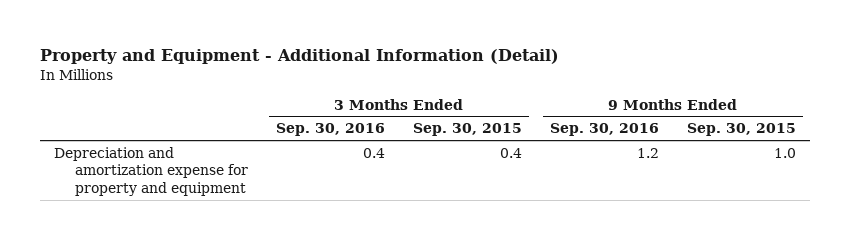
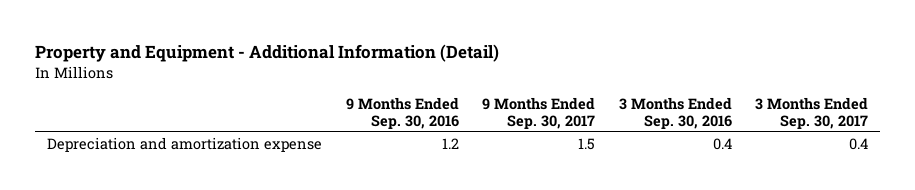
[412,123,522,137] Sep. 30, 2015 -> none
[686,123,796,137] Sep. 30, 2015 -> none
none -> [482,96,596,129] 9 Months Ended Sep. 30, 2017
none -> [755,96,869,129] 3 Months Ended Sep. 30, 2017
[54,146,249,196] Depreciation and amortization expense for property and equipment -> [47,137,323,153] Depreciation and amortization expense

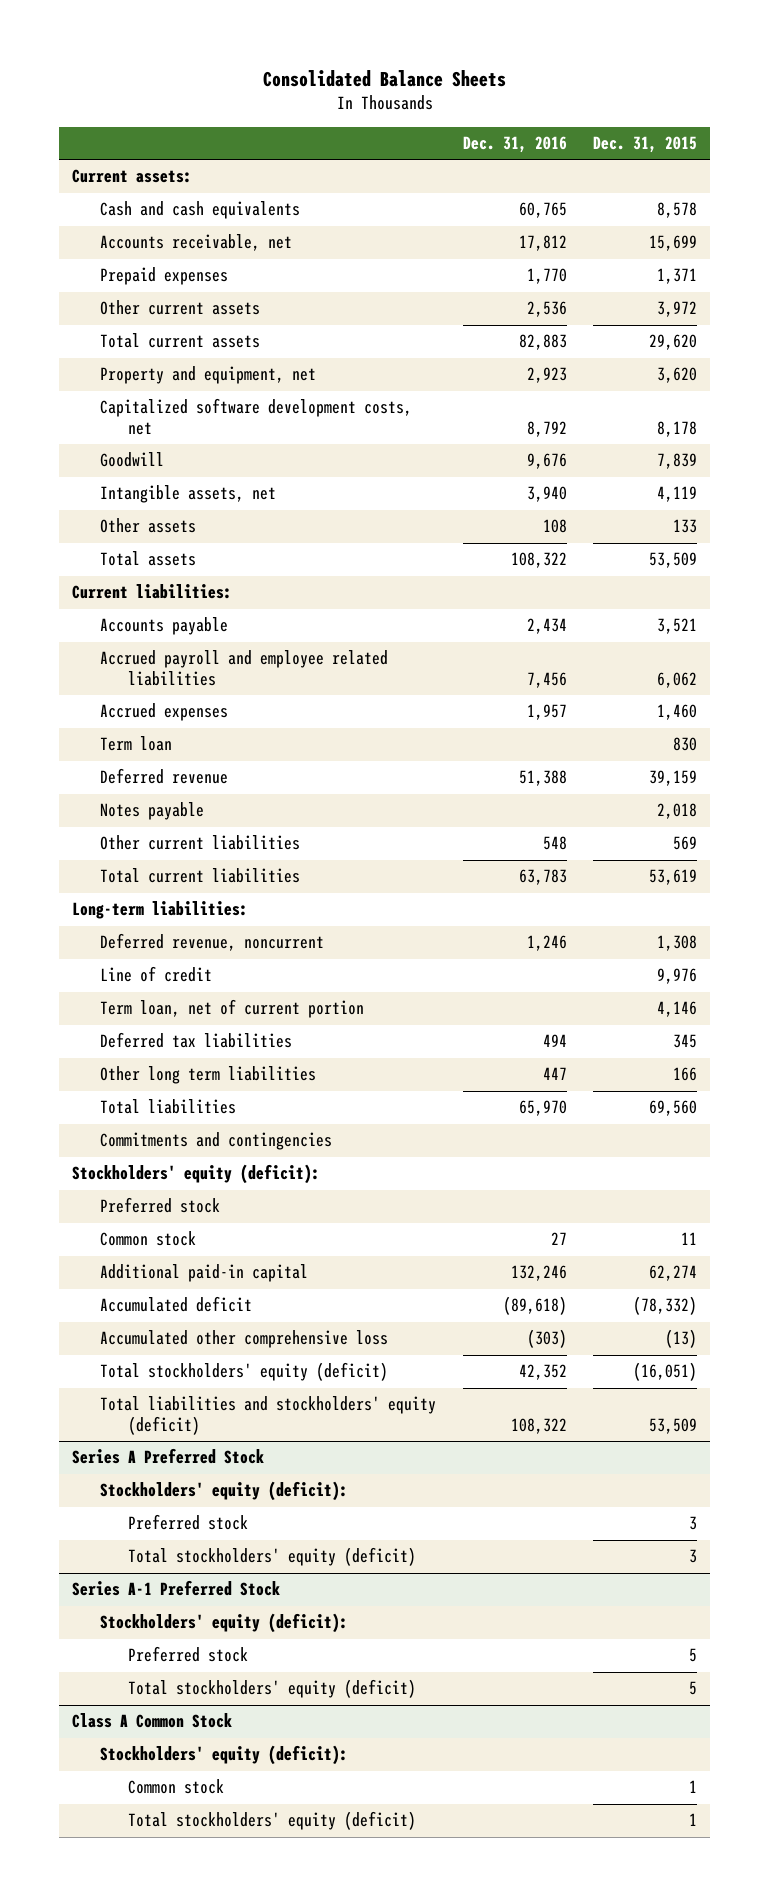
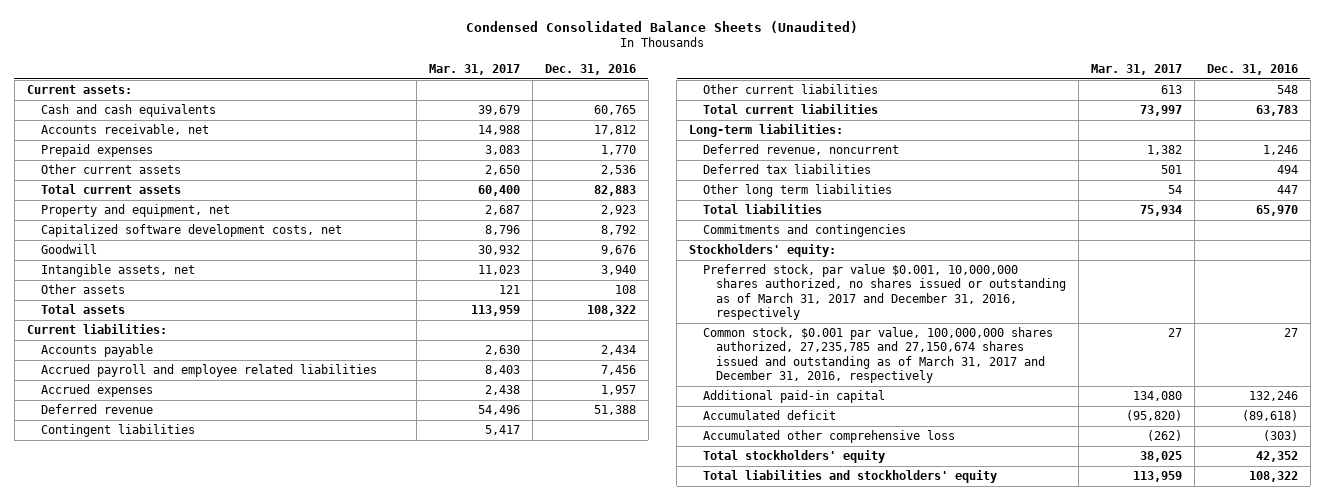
[262,70,506,88] Consolidated Balance Sheets -> [466,21,859,34] Condensed Consolidated Balance Sheets (Unaudited)
[593,136,698,154] Dec. 31, 2015 -> none
none -> [429,63,521,75] Mar. 31, 2017
[99,736,172,752] Term loan -> none
[99,802,204,821] Notes payable -> none
none -> [40,424,195,438] Contingent liabilities
[99,966,212,983] Line of credit -> none
[99,999,364,1019] Term loan, net of current portion -> none
[72,1164,321,1185] Stockholders' equity (deficit): -> [688,244,836,258] Stockholders' equity:
[99,1197,220,1214] Preferred stock -> [702,264,1067,320] Preferred stock, par value $0.001, 10,000,000 shares authorized, no shares issued or outstanding as of March 31, 2017 and December 31, 2016, respectively
[99,1231,196,1247] Common stock -> [702,327,1053,383] Common stock, $0.001 par value, 100,000,000 shares authorized, 27,235,785 and 27,150,674 shares issued and outstanding as of March 31, 2017 and December 31, 2016, respectively
[72,1448,265,1465] Series A Preferred Stock -> none
[99,1481,348,1502] Stockholders' equity (deficit): -> none
[127,1514,248,1531] Preferred stock -> none
[127,1547,416,1567] Total stockholders' equity (deficit) -> none
[72,1580,281,1597] Series A-1 Preferred Stock -> none
[99,1613,348,1634] Stockholders' equity (deficit): -> none
[127,1646,248,1663] Preferred stock -> none
[127,1679,416,1699] Total stockholders' equity (deficit) -> none
[72,1713,233,1729] Class A Common Stock -> none
[99,1745,348,1766] Stockholders' equity (deficit): -> none
[127,1779,224,1795] Common stock -> none
[127,1811,416,1831] Total stockholders' equity (deficit) -> none
[99,1362,388,1382] Total stockholders' equity (deficit) -> [702,450,885,464] Total stockholders' equity
[99,1396,436,1435] Total liabilities and stockholders' equity (deficit) -> [702,470,997,484] Total liabilities and stockholders' equity

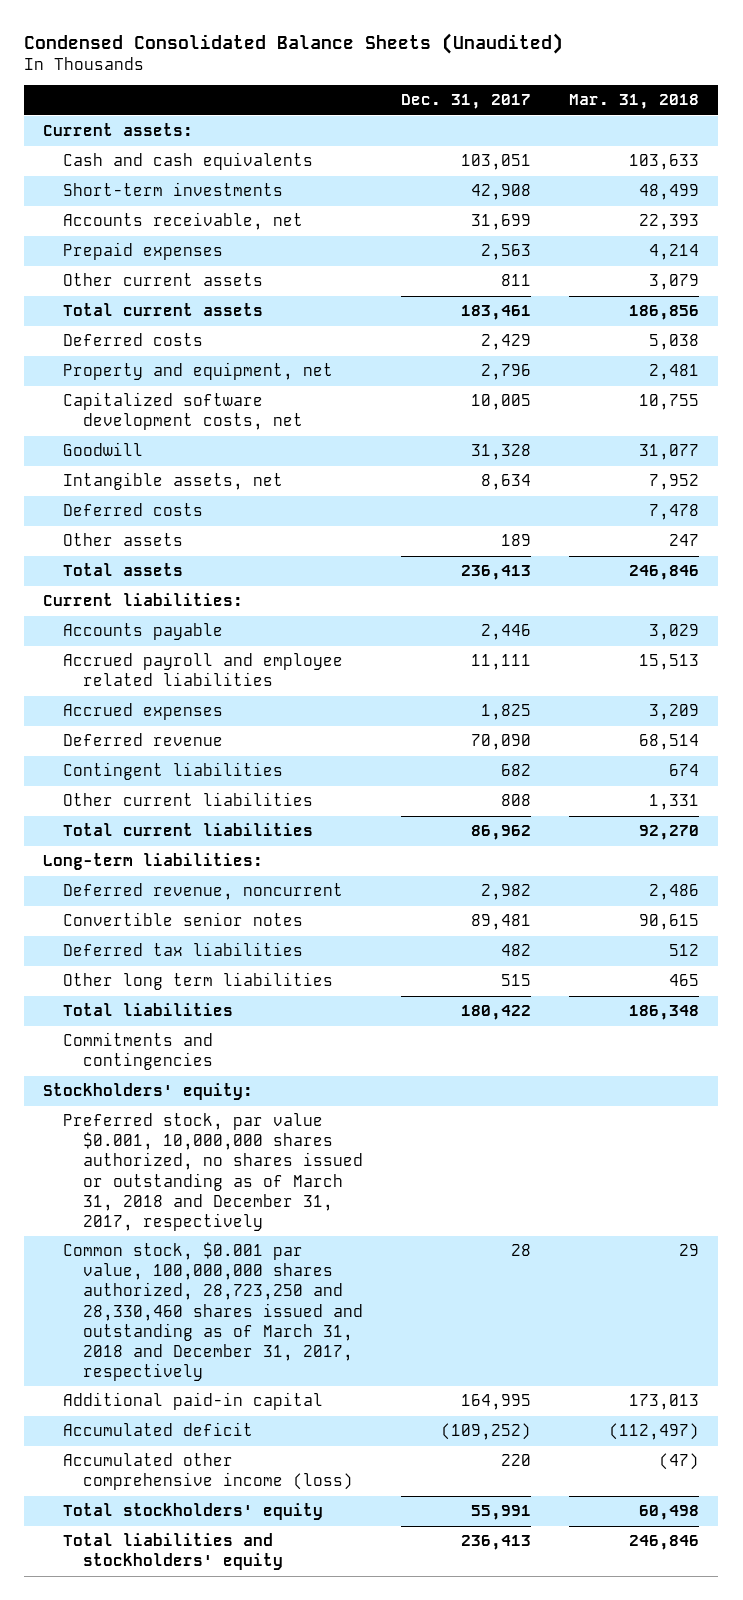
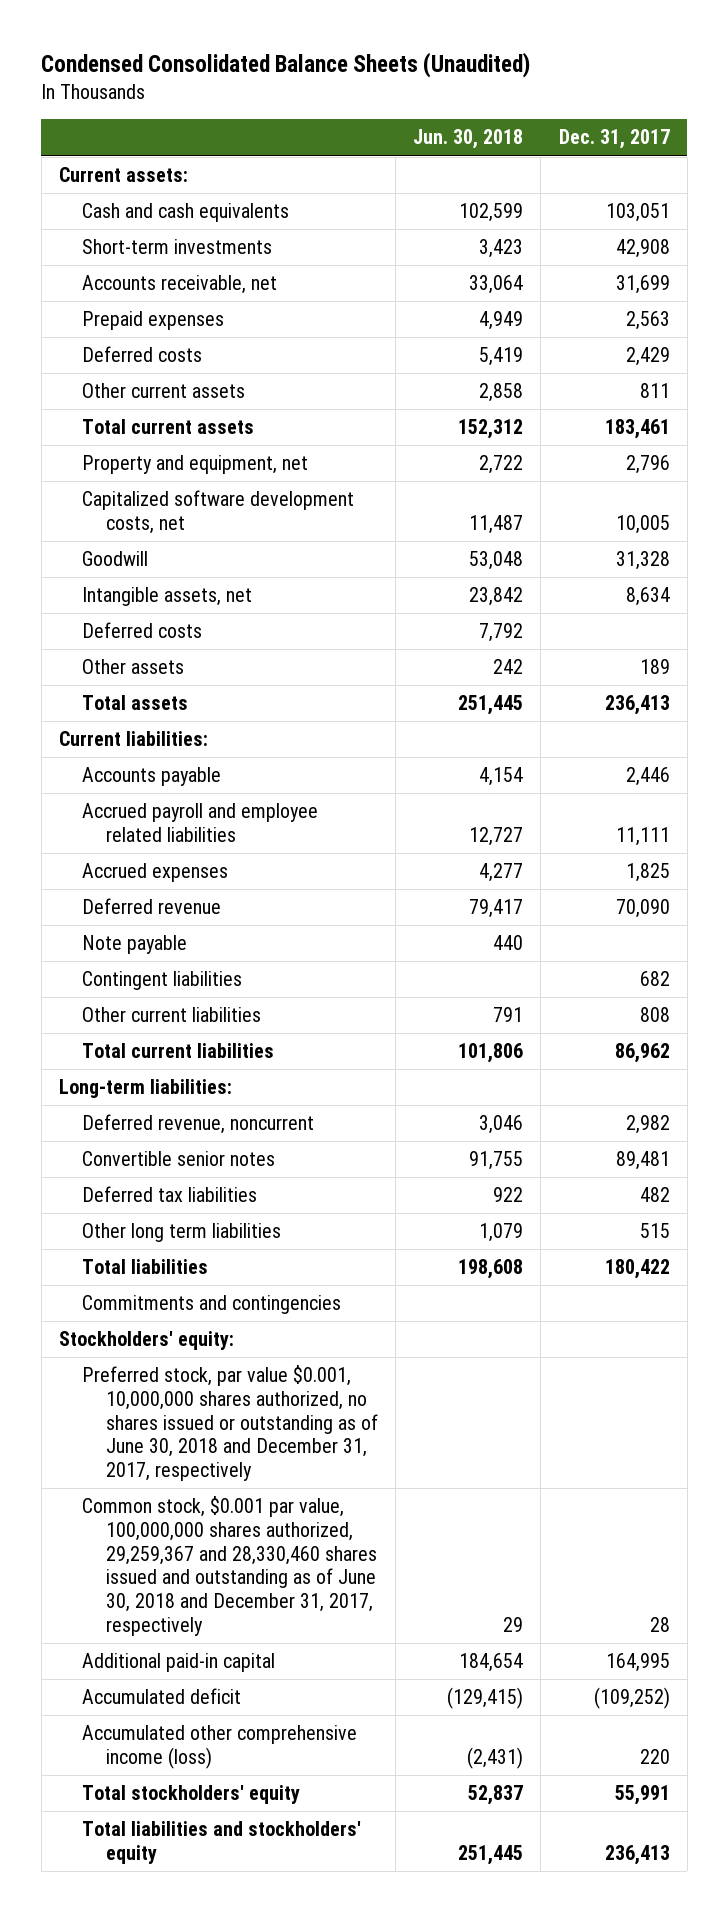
[569,94,700,110] Mar. 31, 2018 -> none
none -> [413,129,524,150] Jun. 30, 2018
[63,333,204,347] Deferred costs -> [82,346,203,363] Deferred costs
none -> [82,935,188,955] Note payable
[63,1113,364,1231] Preferred stock, par value $0.001, 10,000,000 shares authorized, no shares issued or outstanding as of March 31, 2018 and December 31, 2017, respectively -> [82,1365,378,1482] Preferred stock, par value $0.001, 10,000,000 shares authorized, no shares issued or outstanding as of June 30, 2018 and December 31, 2017, respectively
[63,1242,364,1381] Common stock, $0.001 par value, 100,000,000 shares authorized, 28,723,250 and 28,330,460 shares issued and outstanding as of March 31, 2018 and December 31, 2017, respectively -> [82,1496,377,1636] Common stock, $0.001 par value, 100,000,000 shares authorized, 29,259,367 and 28,330,460 shares issued and outstanding as of June 30, 2018 and December 31, 2017, respectively

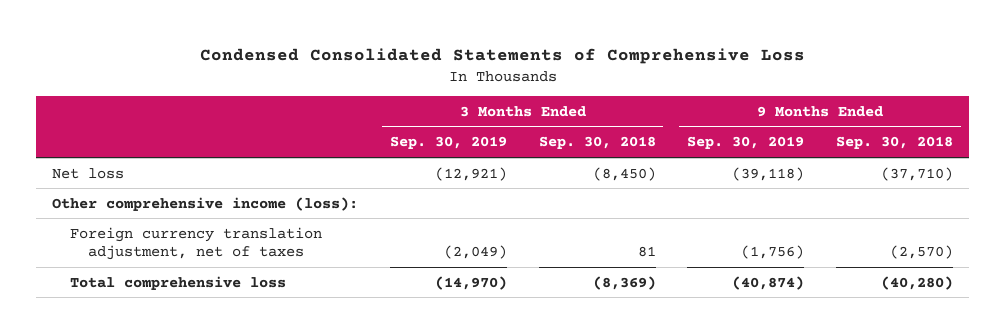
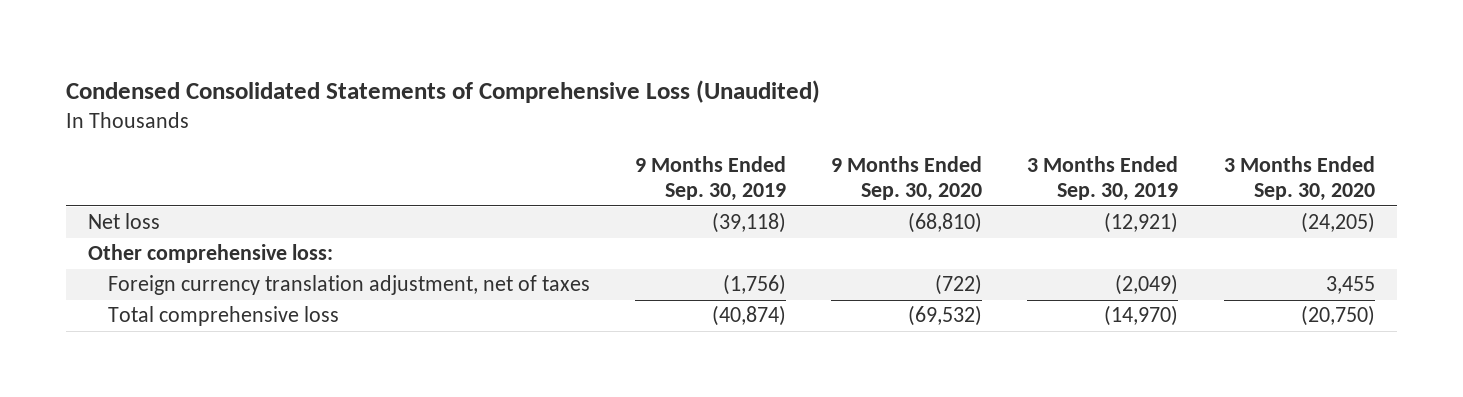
[199,48,805,65] Condensed Consolidated Statements of Comprehensive Loss -> [65,80,820,104] Condensed Consolidated Statements of Comprehensive Loss (Unaudited)
[538,136,656,150] Sep. 30, 2018 -> none
[835,136,953,150] Sep. 30, 2018 -> none
none -> [831,155,983,202] 9 Months Ended Sep. 30, 2020
none -> [1223,155,1375,202] 3 Months Ended Sep. 30, 2020
[52,196,359,211] Other comprehensive income (loss): -> [88,244,334,264] Other comprehensive loss:

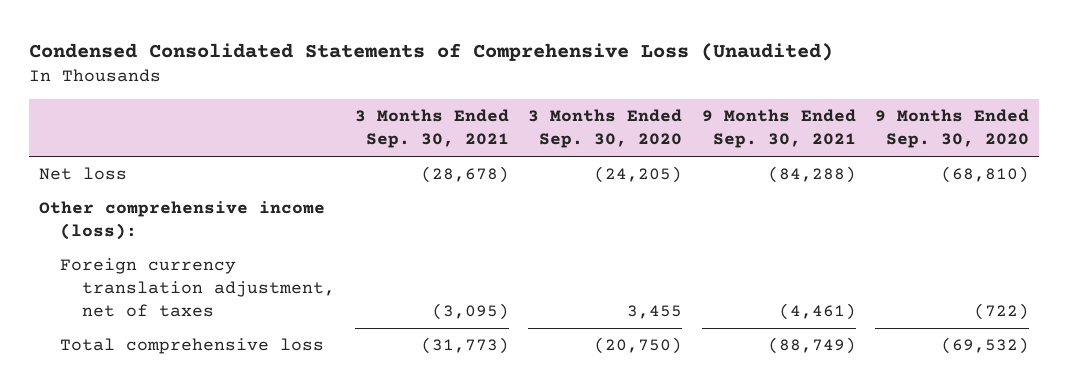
[634,155,786,202] 9 Months Ended Sep. 30, 2019 -> none
[1027,155,1179,202] 3 Months Ended Sep. 30, 2019 -> none
none -> [354,109,509,149] 3 Months Ended Sep. 30, 2021
none -> [701,109,856,149] 9 Months Ended Sep. 30, 2021
[88,244,334,264] Other comprehensive loss: -> [38,201,325,241] Other comprehensive income (loss):

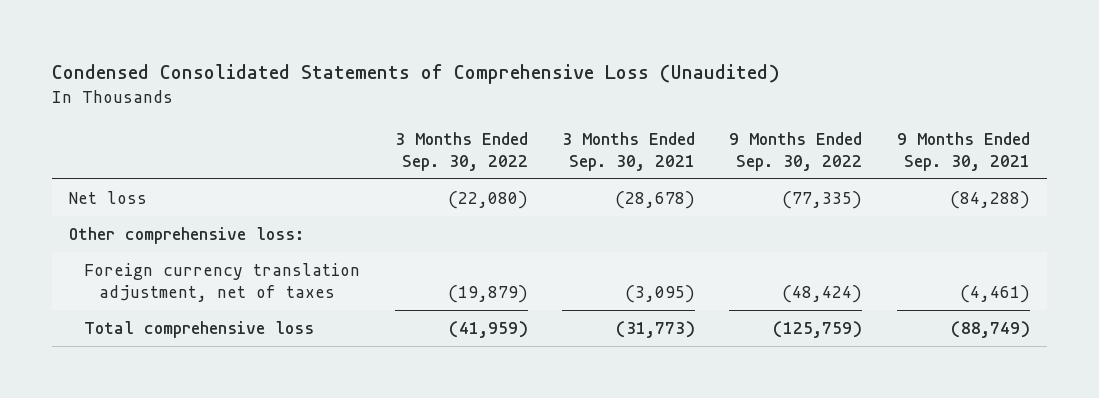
[528,109,683,149] 3 Months Ended Sep. 30, 2020 -> none
[875,109,1030,149] 9 Months Ended Sep. 30, 2020 -> none
none -> [394,131,528,171] 3 Months Ended Sep. 30, 2022
none -> [729,131,863,171] 9 Months Ended Sep. 30, 2022
[38,201,325,241] Other comprehensive income (loss): -> [69,226,305,244] Other comprehensive loss:

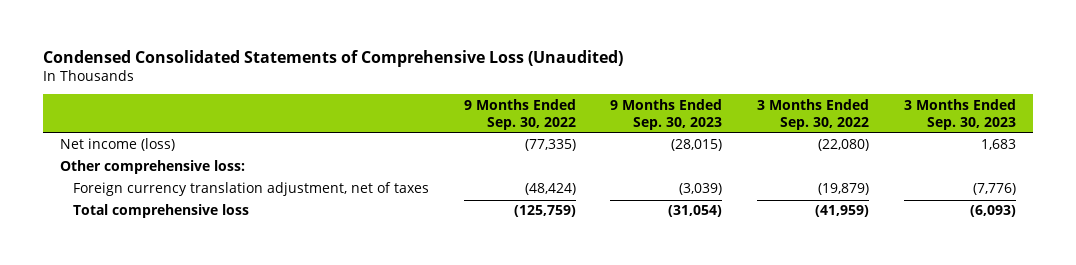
[561,131,695,171] 3 Months Ended Sep. 30, 2021 -> none
[896,131,1030,171] 9 Months Ended Sep. 30, 2021 -> none
none -> [610,98,723,130] 9 Months Ended Sep. 30, 2023
none -> [903,98,1016,130] 3 Months Ended Sep. 30, 2023
[69,190,148,204] Net loss -> [59,138,175,152] Net income (loss)

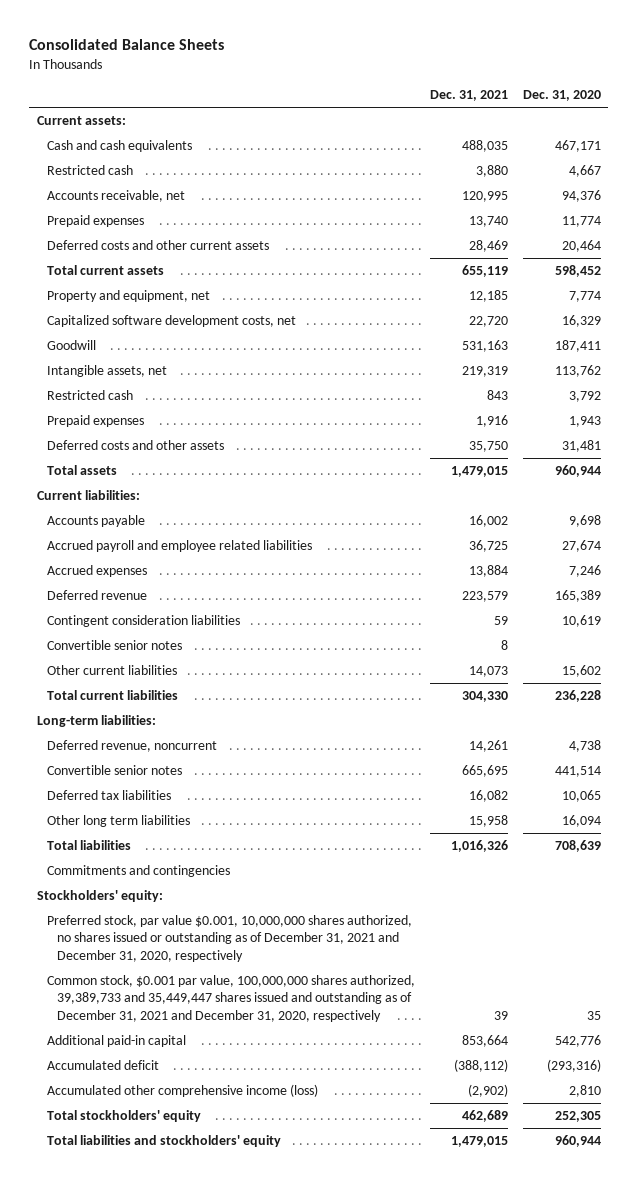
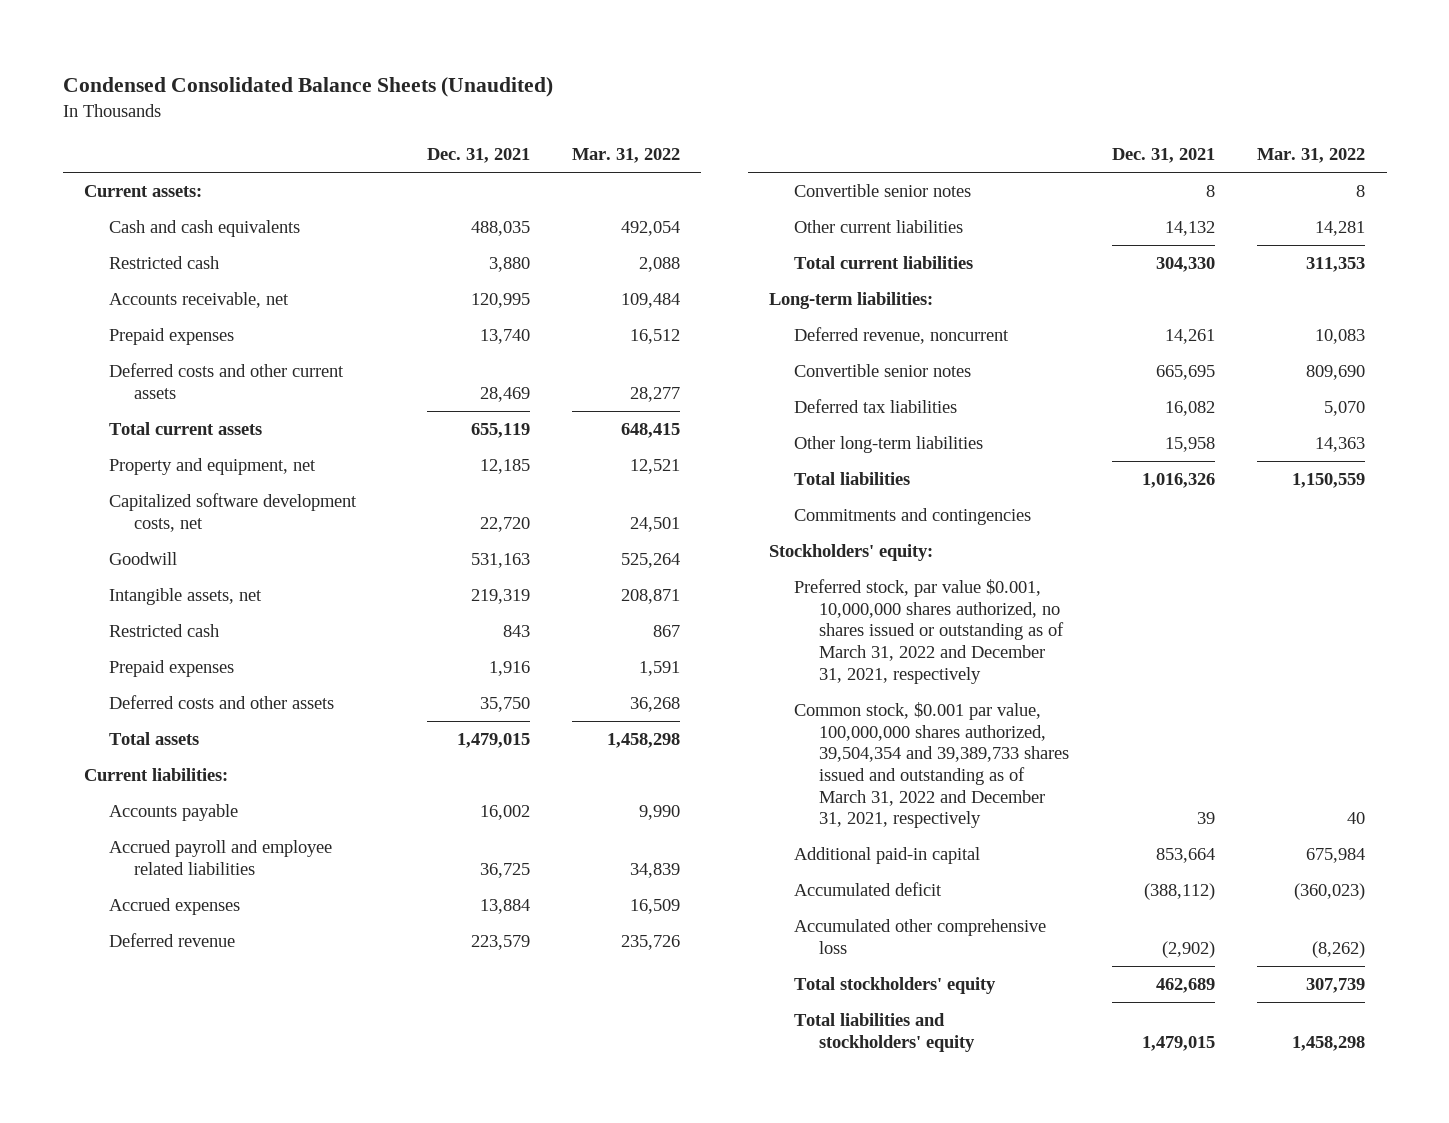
[29,39,225,51] Consolidated Balance Sheets -> [62,77,553,98] Condensed Consolidated Balance Sheets (Unaudited)
[522,90,601,102] Dec. 31, 2020 -> none
none -> [572,148,681,164] Mar. 31, 2022
[46,614,240,627] Contingent consideration liabilities -> none
[468,665,508,677] 14,073 -> [1164,221,1215,237] 14,132
[46,814,190,827] Other long term liabilities -> [794,436,984,454] Other long-term liabilities
[46,914,412,963] Preferred stock, par value $0.001, 10,000,000 shares authorized, no shares issued or outstanding as of December 31, 2021 and December 31, 2020, respectively -> [794,579,1065,684] Preferred stock, par value $0.001, 10,000,000 shares authorized, no shares issued or outstanding as of March 31, 2022 and December 31, 2021, respectively
[46,974,415,1023] Common stock, $0.001 par value, 100,000,000 shares authorized, 39,389,733 and 35,449,447 shares issued and outstanding as of December 31, 2021 and December 31, 2020, respectively -> [794,702,1070,829] Common stock, $0.001 par value, 100,000,000 shares authorized, 39,504,354 and 39,389,733 shares issued and outstanding as of March 31, 2022 and December 31, 2021, respectively
[46,1083,318,1097] Accumulated other comprehensive income (loss) -> [794,919,1047,954] Accumulated other comprehensive loss

